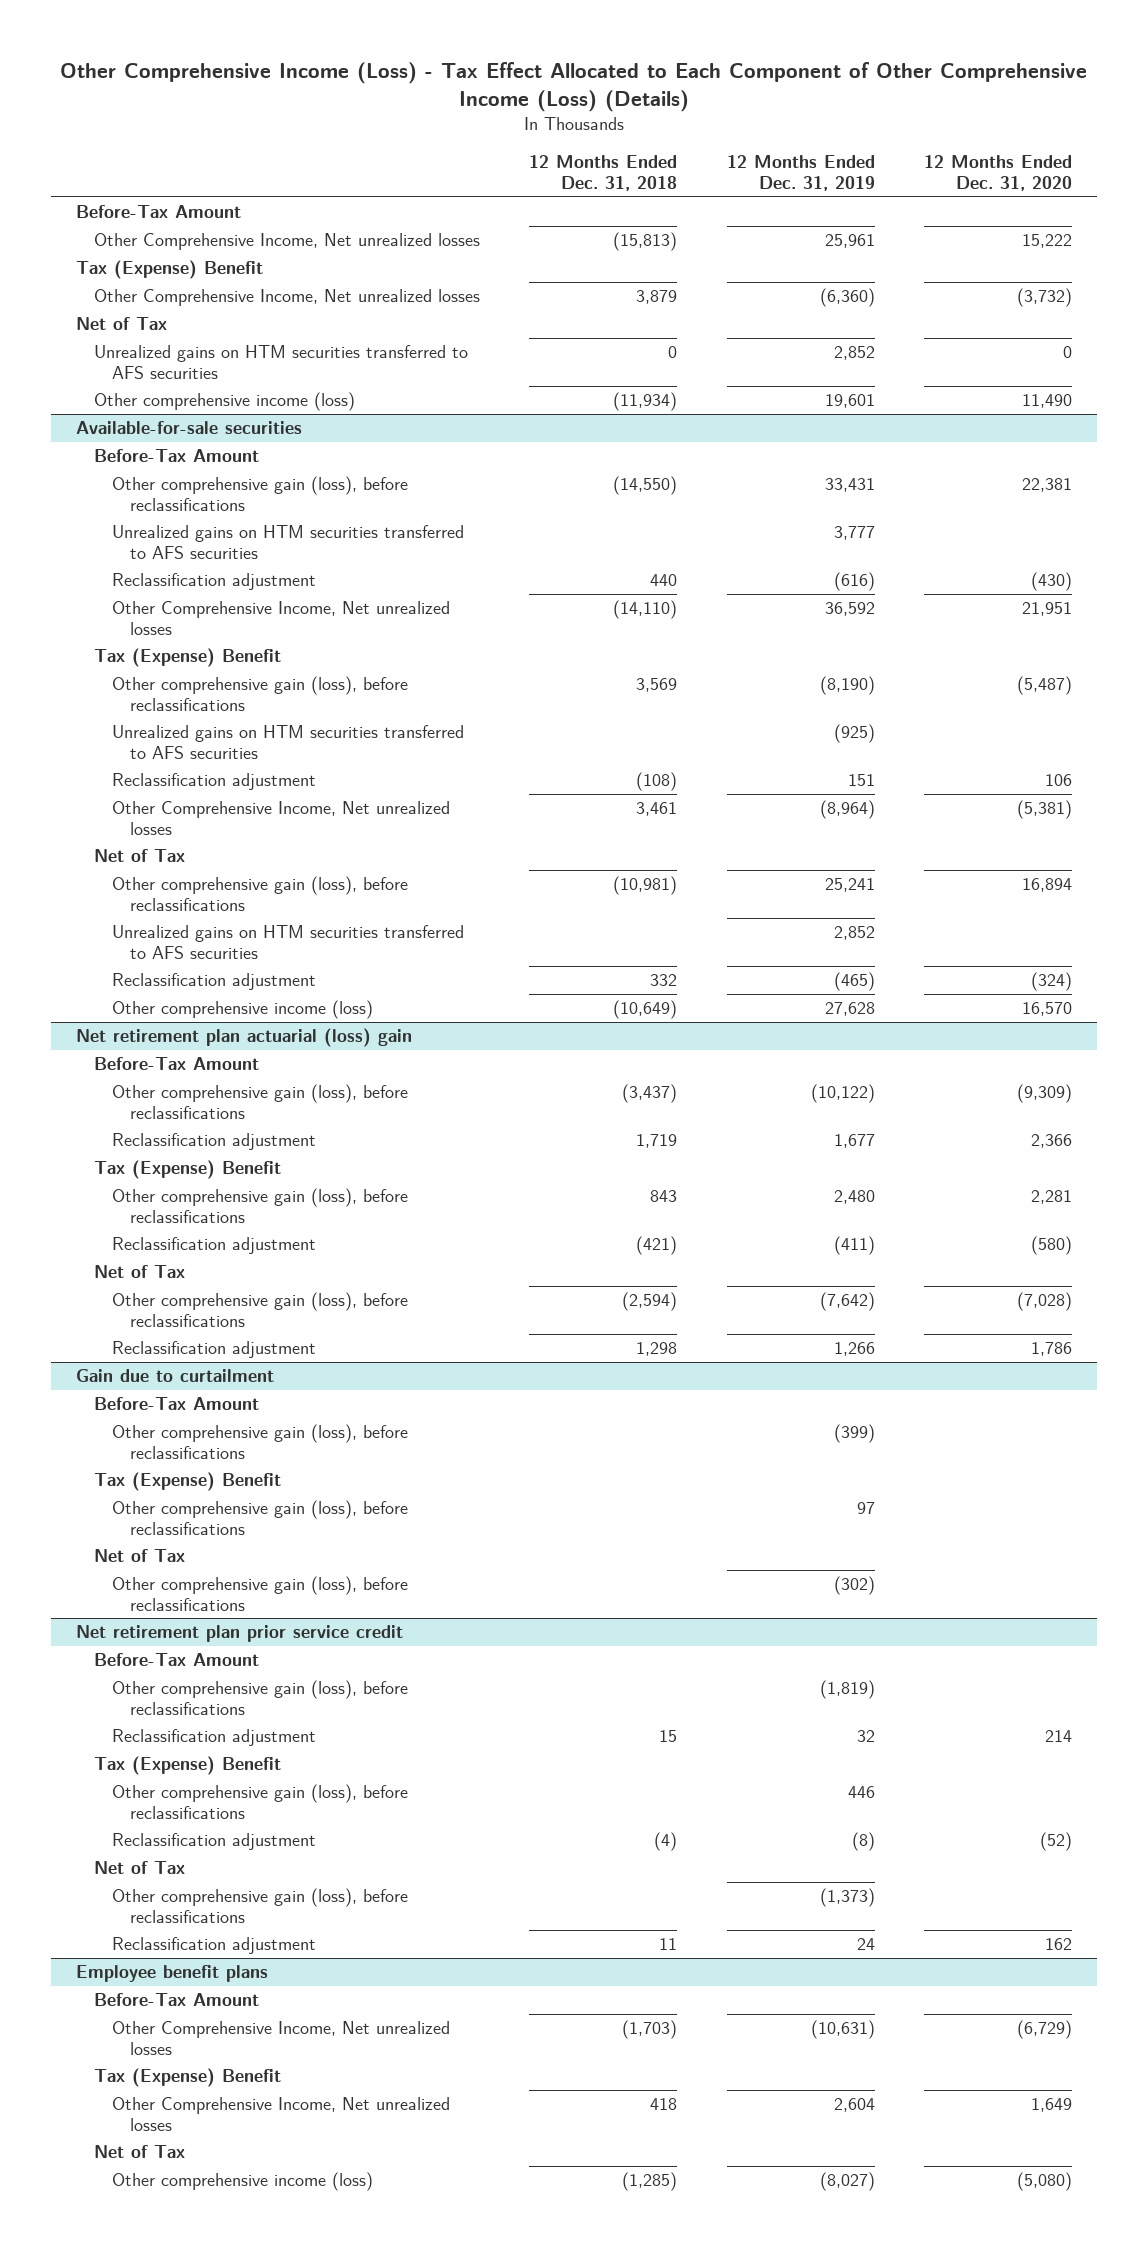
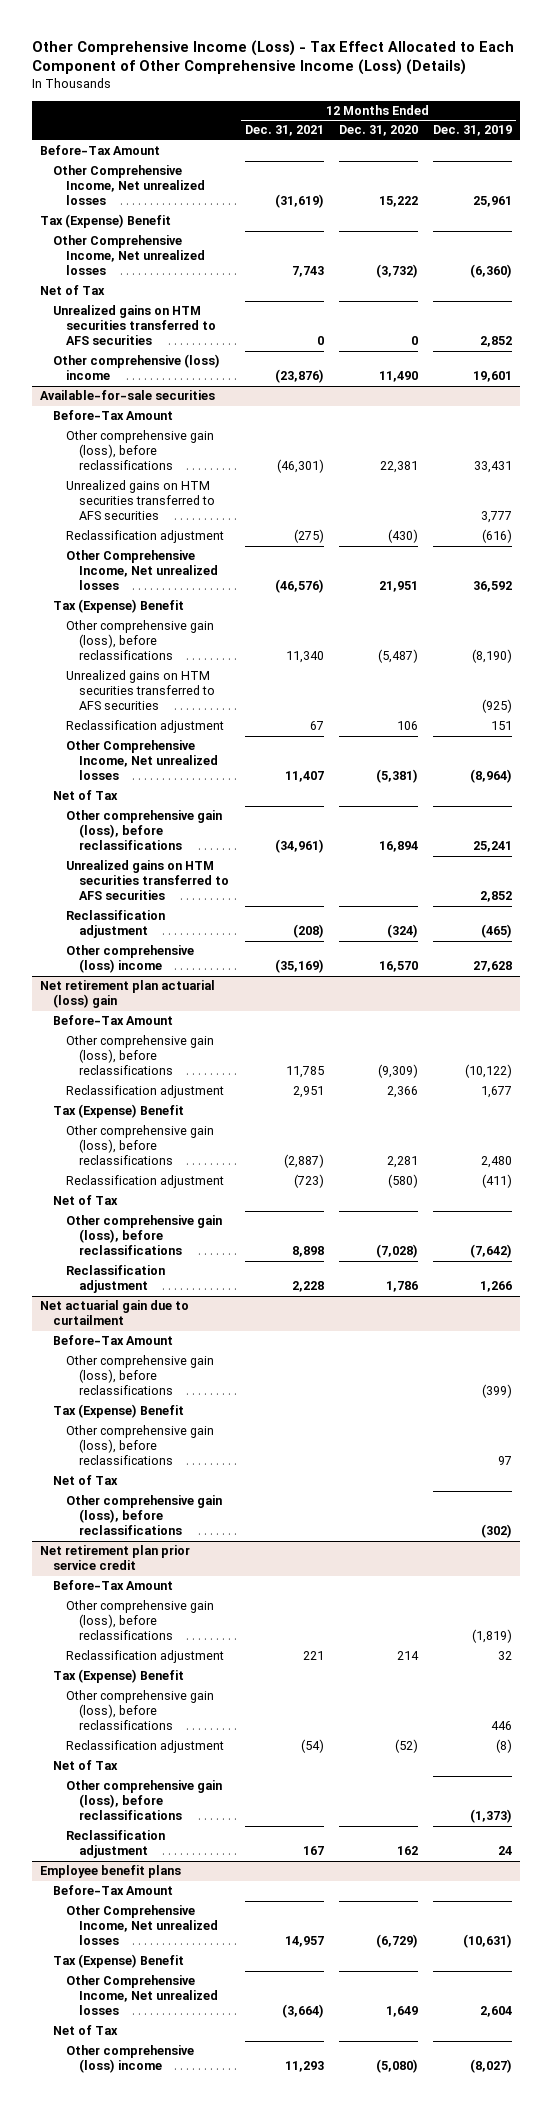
[529,155,678,191] 12 Months Ended Dec. 31, 2018 -> none
none -> [244,125,324,137] Dec. 31, 2021
[93,392,355,412] Other comprehensive income (loss) -> [53,354,221,381] Other comprehensive (loss) income
[111,1000,373,1020] Other comprehensive income (loss) -> [66,945,195,974] Other comprehensive (loss) income
[75,1369,274,1383] Gain due to curtailment -> [40,1300,190,1326] Net actuarial gain due to curtailment
[111,2172,373,2192] Other comprehensive income (loss) -> [66,2045,195,2074] Other comprehensive (loss) income

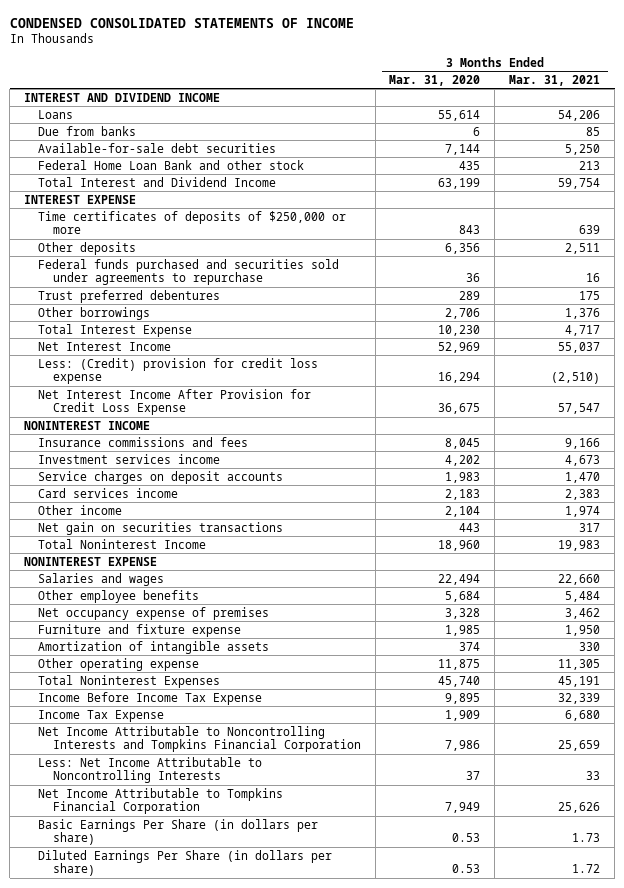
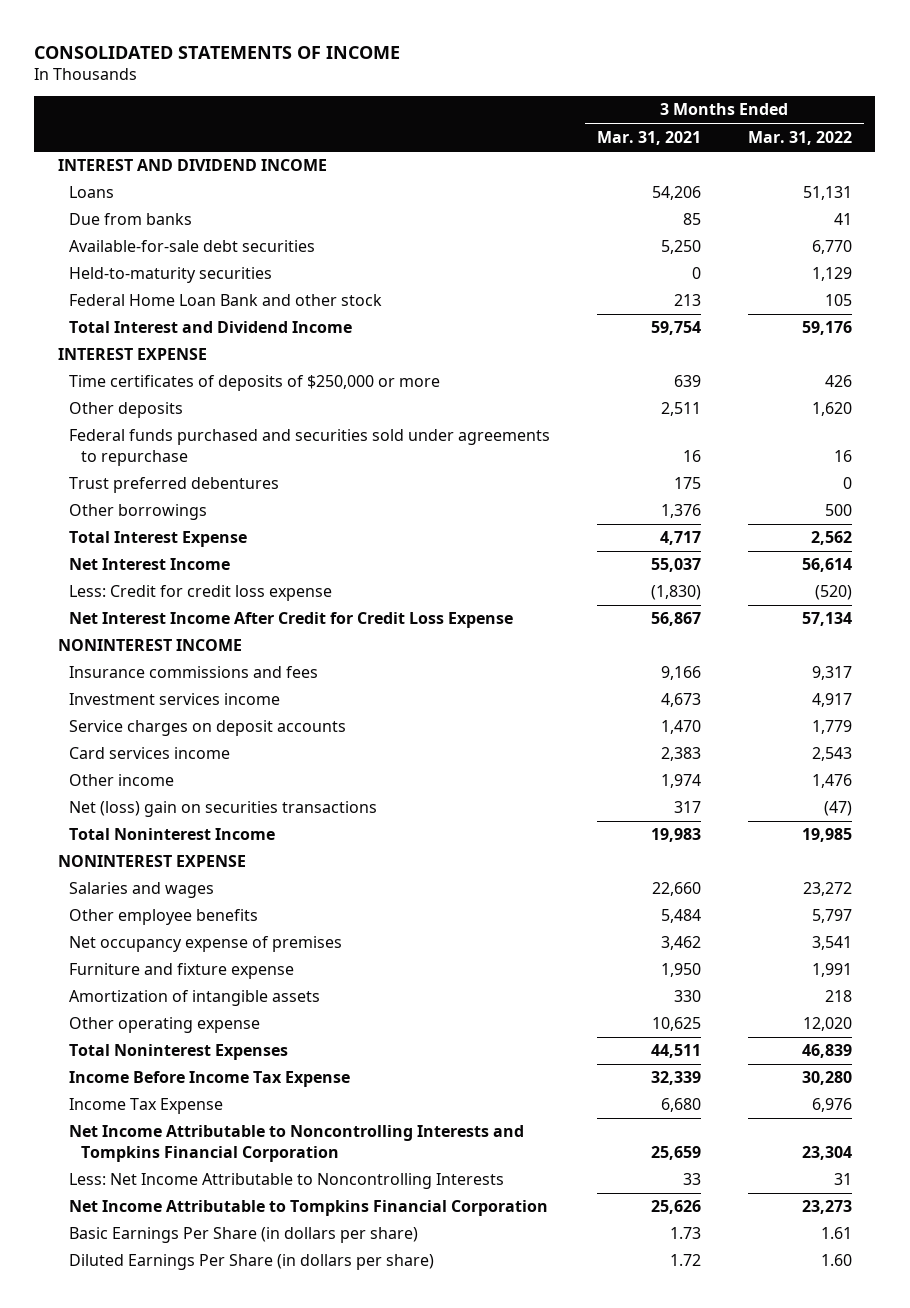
[9,17,354,28] CONDENSED CONSOLIDATED STATEMENTS OF INCOME -> [34,45,401,59] CONSOLIDATED STATEMENTS OF INCOME
[389,74,481,86] Mar. 31, 2020 -> none
none -> [747,130,852,145] Mar. 31, 2022
none -> [69,267,273,284] Held-to-maturity securities
[38,357,319,385] Less: (Credit) provision for credit loss expense -> [69,585,333,602] Less: Credit for credit loss expense
[551,372,601,385] (2,510) -> [651,585,702,601] (1,830)
[38,388,312,416] Net Interest Income After Provision for Credit Loss Expense -> [69,612,514,629] Net Interest Income After Credit for Credit Loss Expense
[558,403,601,415] 57,547 -> [651,612,702,627] 56,867
[38,521,284,535] Net gain on securities transactions -> [69,801,378,818] Net (loss) gain on securities transactions
[558,658,601,670] 11,305 -> [652,1017,702,1032] 10,625
[558,675,601,687] 45,191 -> [651,1044,702,1059] 44,511

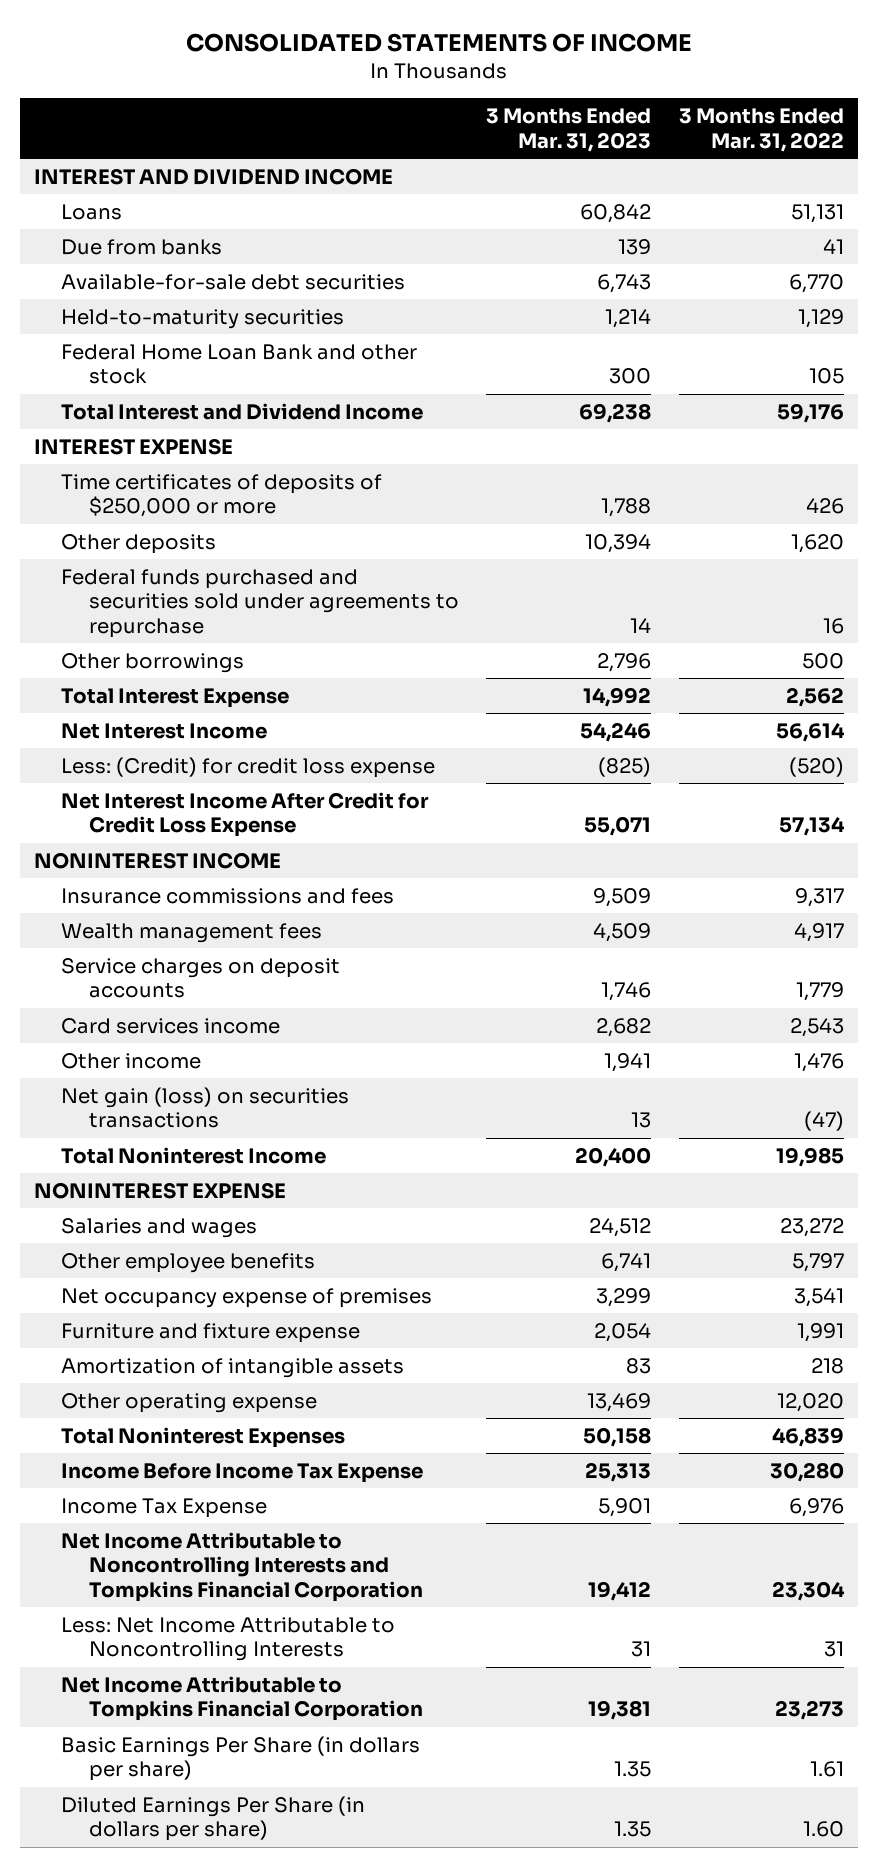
[597,130,702,145] Mar. 31, 2021 -> none
none -> [486,108,652,152] 3 Months Ended Mar. 31, 2023
[69,477,280,494] Trust preferred debentures -> none
[69,585,333,602] Less: Credit for credit loss expense -> [61,757,436,779] Less: (Credit) for credit loss expense
[69,693,281,706] Investment services income -> [61,923,323,944] Wealth management fees
[69,801,378,818] Net (loss) gain on securities transactions -> [61,1087,350,1129] Net gain (loss) on securities transactions

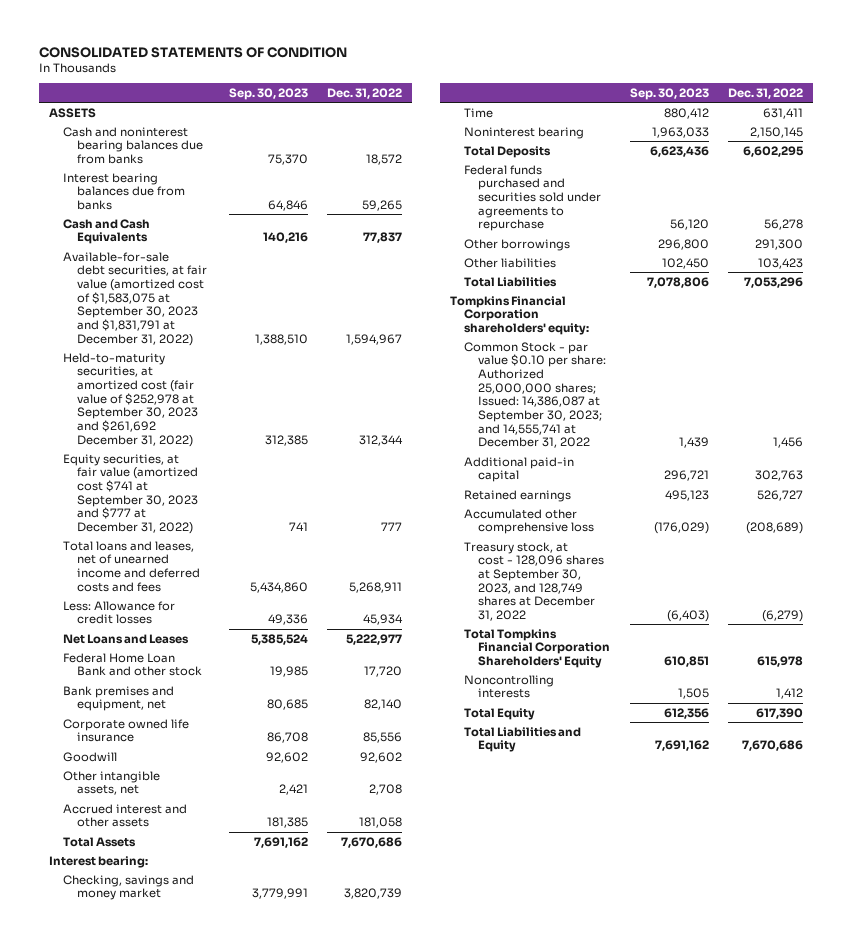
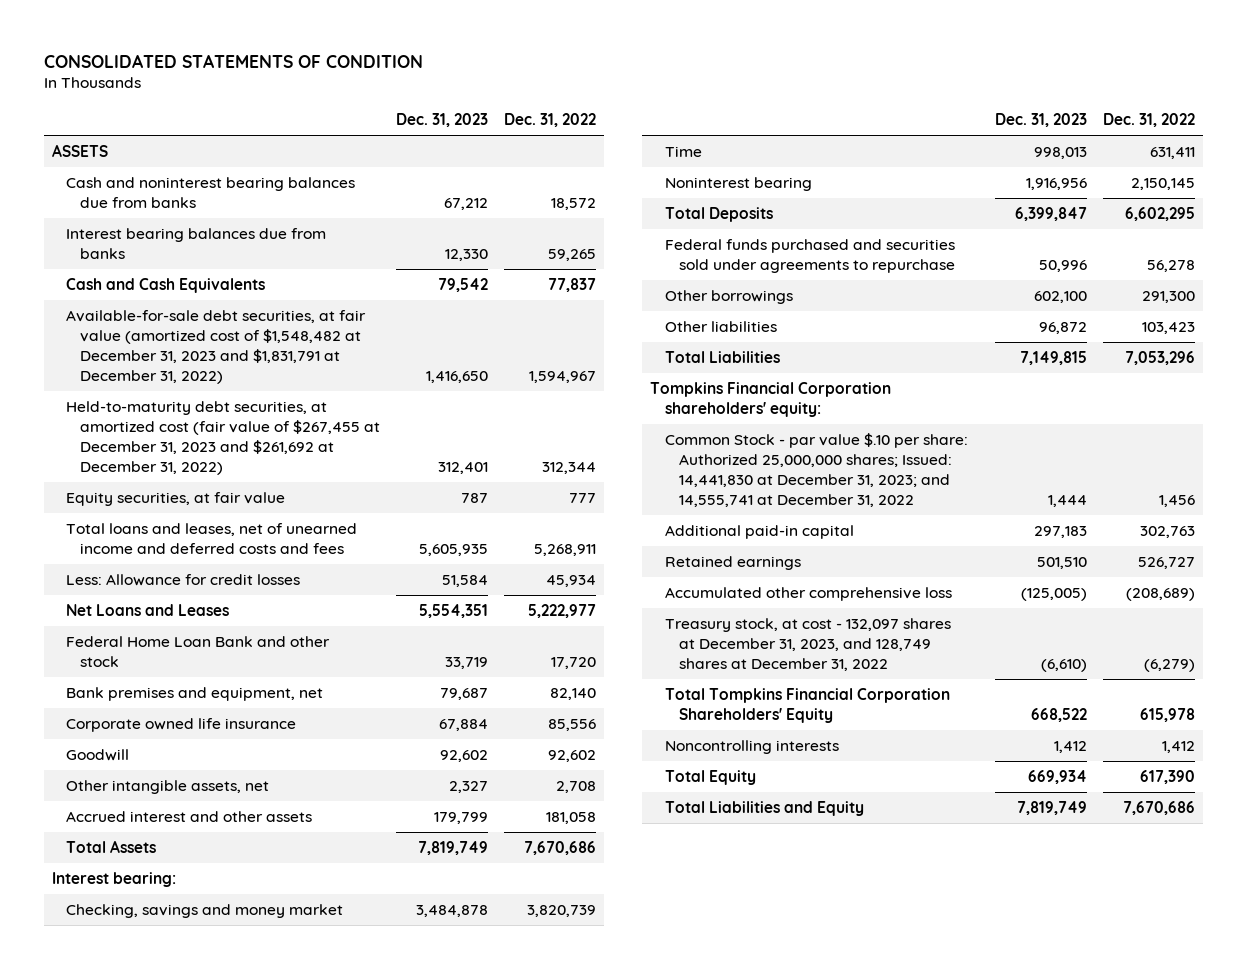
[228,87,308,100] Sep. 30, 2023 -> none
none -> [396,112,489,127] Dec. 31, 2023
[63,251,208,346] Available-for-sale debt securities, at fair value (amortized cost of $1,583,075 at September 30, 2023 and $1,831,791 at December 31, 2022) -> [66,310,367,384] Available-for-sale debt securities, at fair value (amortized cost of $1,548,482 at December 31, 2023 and $1,831,791 at December 31, 2022)
[63,352,199,447] Held-to-maturity securities, at amortized cost (fair value of $252,978 at September 30, 2023 and $261,692 December 31, 2022) -> [66,401,381,475] Held-to-maturity debt securities, at amortized cost (fair value of $267,455 at December 31, 2023 and $261,692 at December 31, 2022)
[63,453,199,534] Equity securities, at fair value (amortized cost $741 at September 30, 2023 and $777 at December 31, 2022) -> [66,492,286,507] Equity securities, at fair value
[463,341,606,449] Common Stock - par value $0.10 per share: Authorized 25,000,000 shares; Issued: 14,386,087 at September 30, 2023; and 14,555,741 at December 31, 2022 -> [664,433,968,507] Common Stock - par value $.10 per share: Authorized 25,000,000 shares; Issued: 14,441,830 at December 31, 2023; and 14,555,741 at December 31, 2022
[463,541,604,621] Treasury stock, at cost - 128,096 shares at September 30, 2023, and 128,749 shares at December 31, 2022 -> [664,618,951,671] Treasury stock, at cost - 132,097 shares at December 31, 2023, and 128,749 shares at December 31, 2022

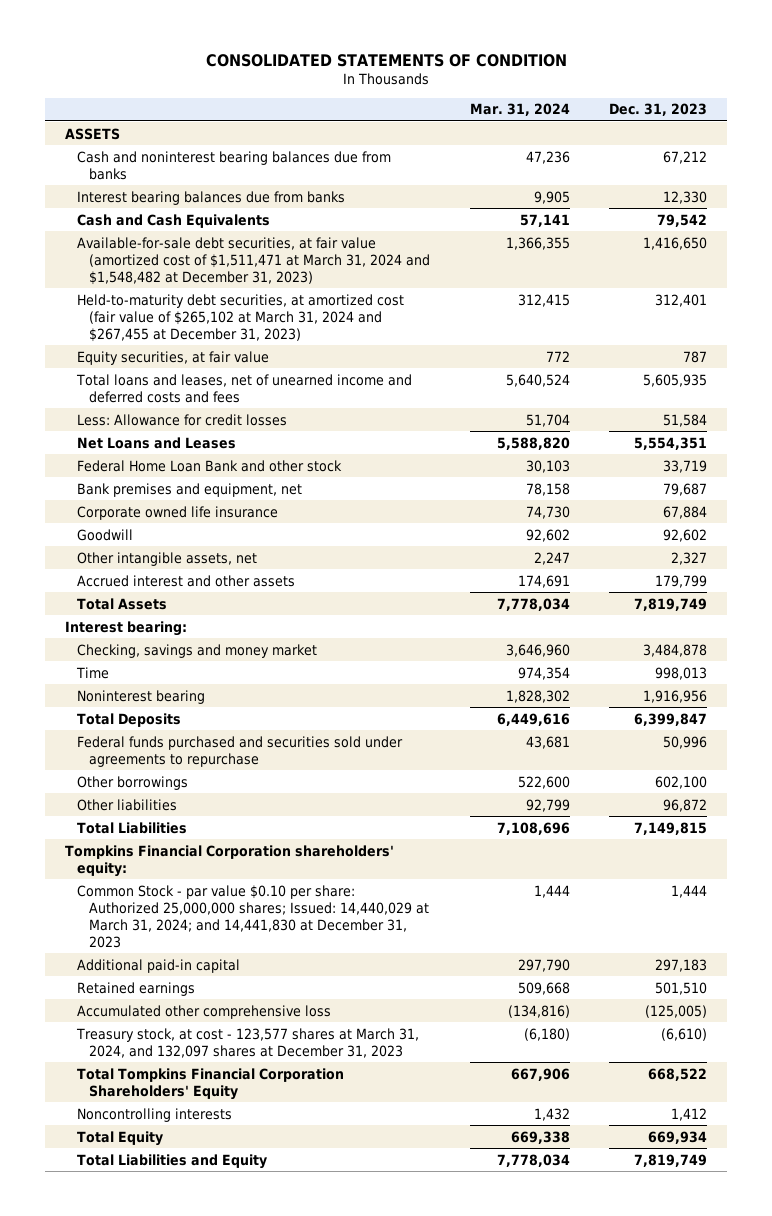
[504,112,597,127] Dec. 31, 2022 -> none
none -> [469,103,570,117] Mar. 31, 2024
[66,310,367,384] Available-for-sale debt securities, at fair value (amortized cost of $1,548,482 at December 31, 2023 and $1,831,791 at December 31, 2022) -> [76,236,431,285] Available-for-sale debt securities, at fair value (amortized cost of $1,511,471 at March 31, 2024 and $1,548,482 at December 31, 2023)
[66,401,381,475] Held-to-maturity debt securities, at amortized cost (fair value of $267,455 at December 31, 2023 and $261,692 at December 31, 2022) -> [76,293,404,342] Held-to-maturity debt securities, at amortized cost (fair value of $265,102 at March 31, 2024 and $267,455 at December 31, 2023)
[664,433,968,507] Common Stock - par value $.10 per share: Authorized 25,000,000 shares; Issued: 14,441,830 at December 31, 2023; and 14,555,741 at December 31, 2022 -> [76,884,430,948] Common Stock - par value $0.10 per share: Authorized 25,000,000 shares; Issued: 14,440,029 at March 31, 2024; and 14,441,830 at December 31, 2023
[664,618,951,671] Treasury stock, at cost - 132,097 shares at December 31, 2023, and 128,749 shares at December 31, 2022 -> [75,1027,419,1058] Treasury stock, at cost - 123,577 shares at March 31, 2024, and 132,097 shares at December 31, 2023

